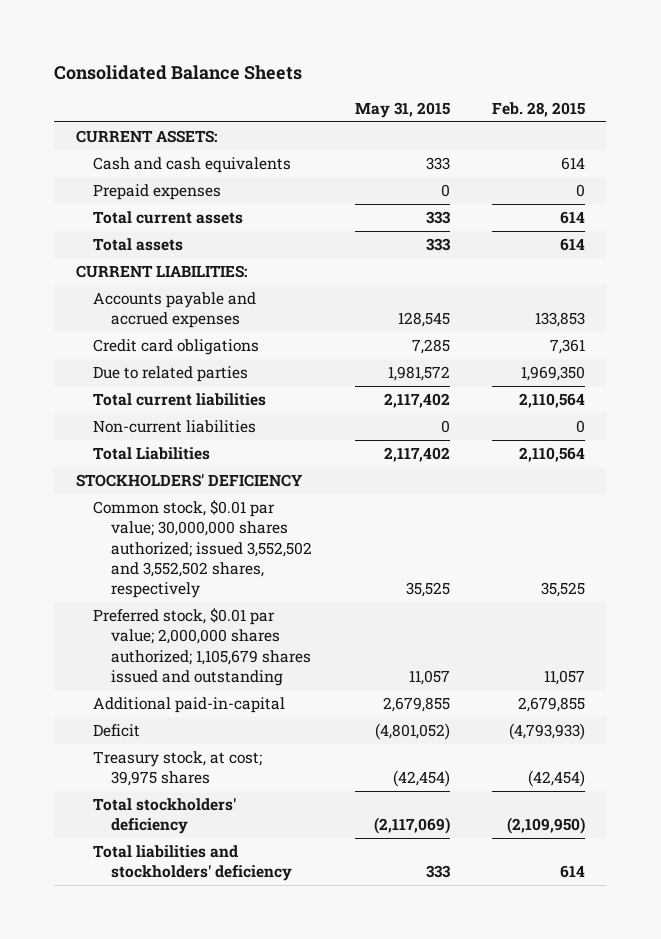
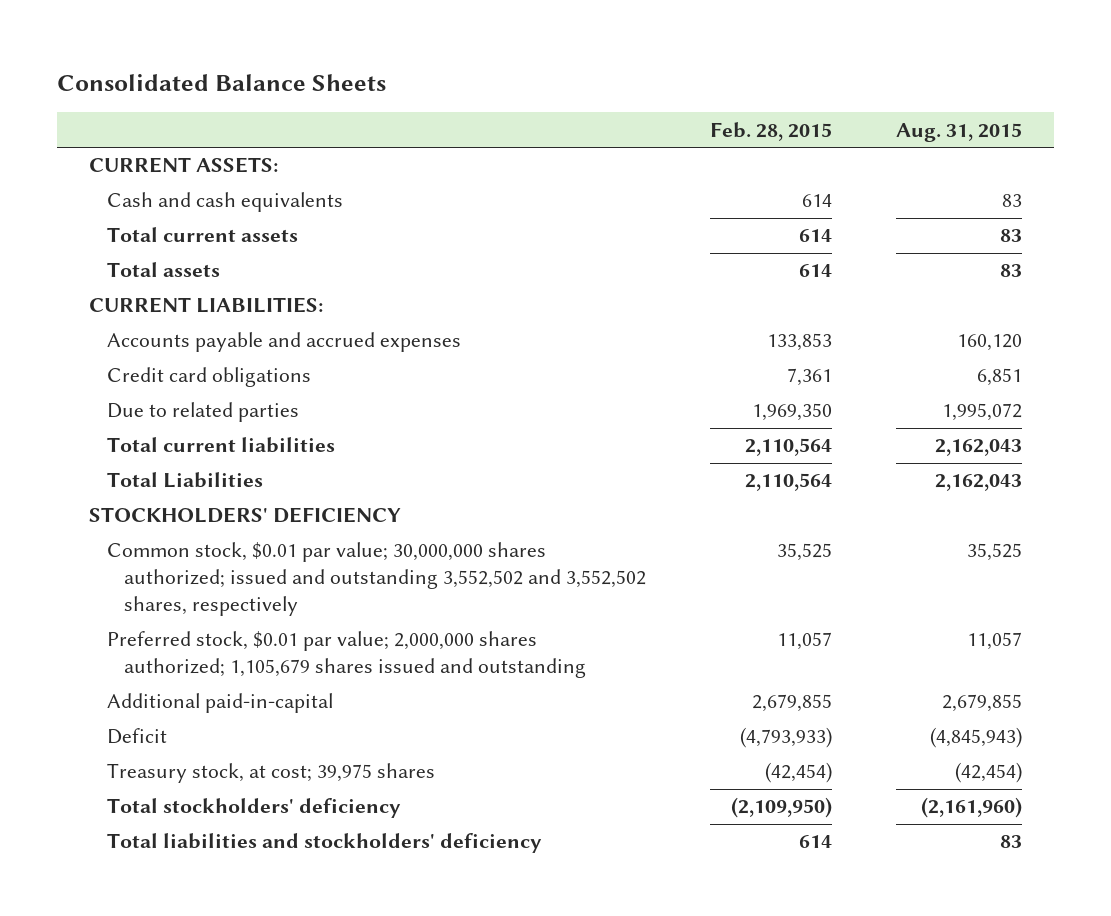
[354,101,450,118] May 31, 2015 -> none
none -> [895,122,1022,142] Aug. 31, 2015
[93,184,222,201] Prepaid expenses -> none
[93,420,257,434] Non-current liabilities -> none
[93,500,313,598] Common stock, $0.01 par value; 30,000,000 shares authorized; issued 3,552,502 and 3,552,502 shares, respectively -> [106,542,646,617] Common stock, $0.01 par value; 30,000,000 shares authorized; issued and outstanding 3,552,502 and 3,552,502 shares, respectively

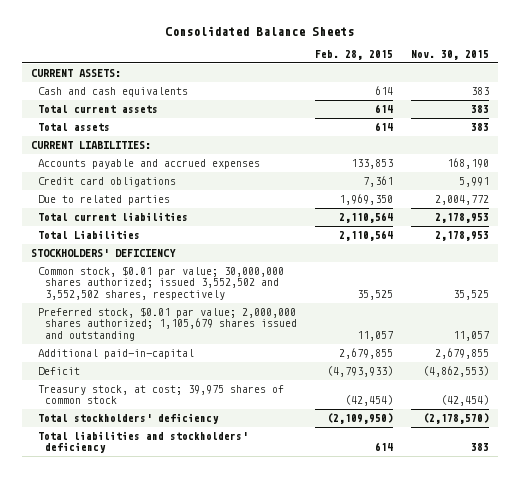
[895,122,1022,142] Aug. 31, 2015 -> none
none -> [411,49,490,60] Nov. 30, 2015
[106,542,646,617] Common stock, $0.01 par value; 30,000,000 shares authorized; issued and outstanding 3,552,502 and 3,552,502 shares, respectively -> [37,266,284,300] Common stock, $0.01 par value; 30,000,000 shares authorized; issued 3,552,502 and 3,552,502 shares, respectively
[106,763,435,784] Treasury stock, at cost; 39,975 shares -> [37,385,284,405] Treasury stock, at cost; 39,975 shares of common stock

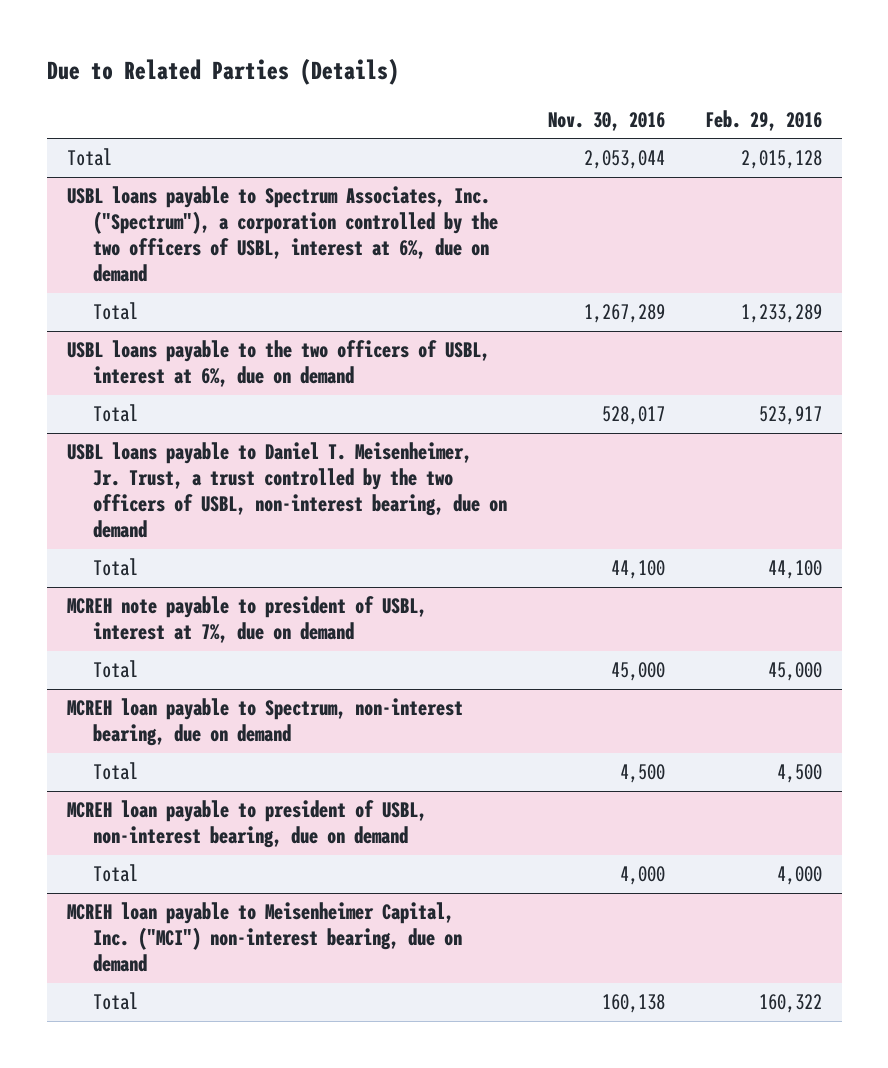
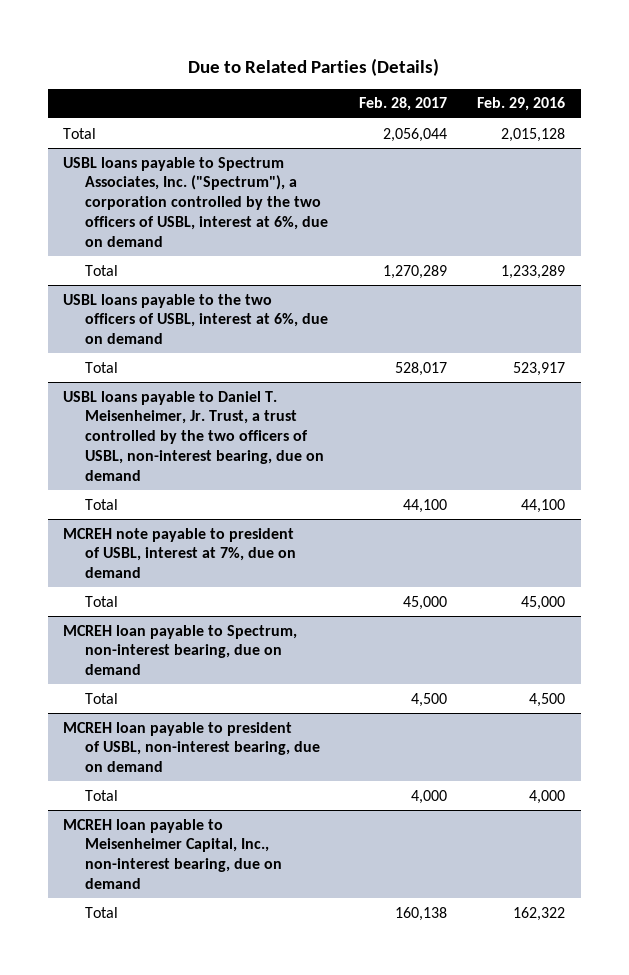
[547,111,665,131] Nov. 30, 2016 -> none
none -> [358,97,447,112] Feb. 28, 2017
[66,902,463,973] MCREH loan payable to Meisenheimer Capital, Inc. ("MCI") non-interest bearing, due on demand -> [63,818,282,889] MCREH loan payable to Meisenheimer Capital, Inc., non-interest bearing, due on demand
[758,994,822,1014] 160,322 -> [513,906,566,921] 162,322

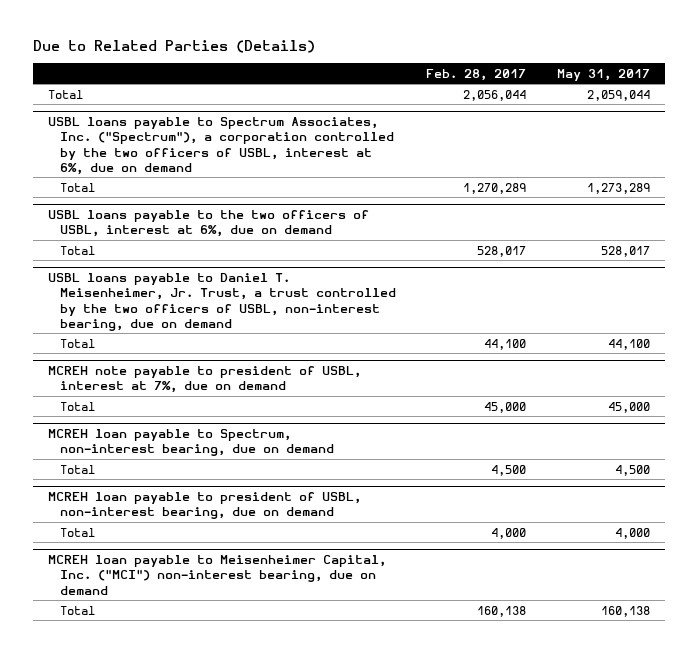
[477,97,566,112] Feb. 29, 2016 -> none
none -> [556,68,650,81] May 31, 2017
[63,818,282,889] MCREH loan payable to Meisenheimer Capital, Inc., non-interest bearing, due on demand -> [48,555,387,595] MCREH loan payable to Meisenheimer Capital, Inc. ("MCI") non-interest bearing, due on demand

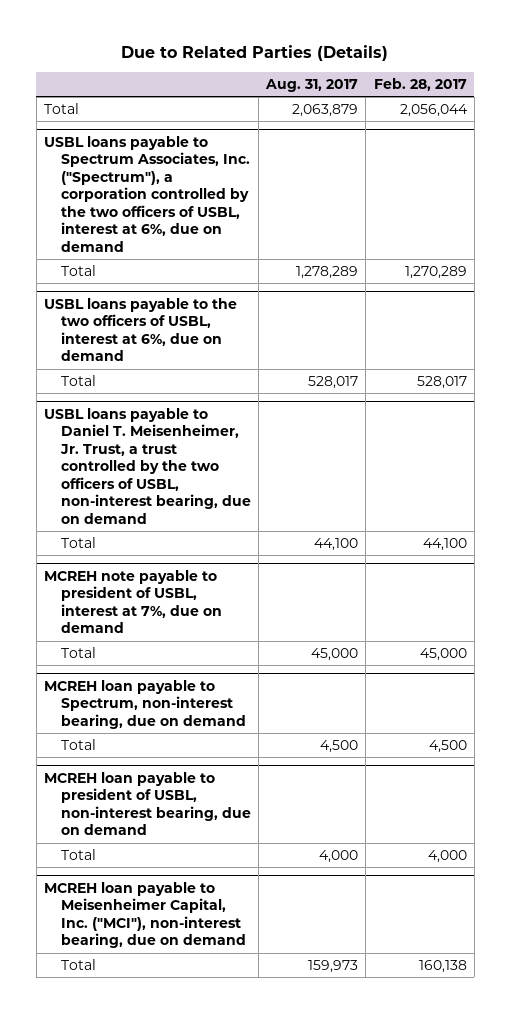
[556,68,650,81] May 31, 2017 -> none
none -> [265,78,359,92] Aug. 31, 2017
[48,555,387,595] MCREH loan payable to Meisenheimer Capital, Inc. ("MCI") non-interest bearing, due on demand -> [44,881,246,949] MCREH loan payable to Meisenheimer Capital, Inc. ("MCI"), non-interest bearing, due on demand

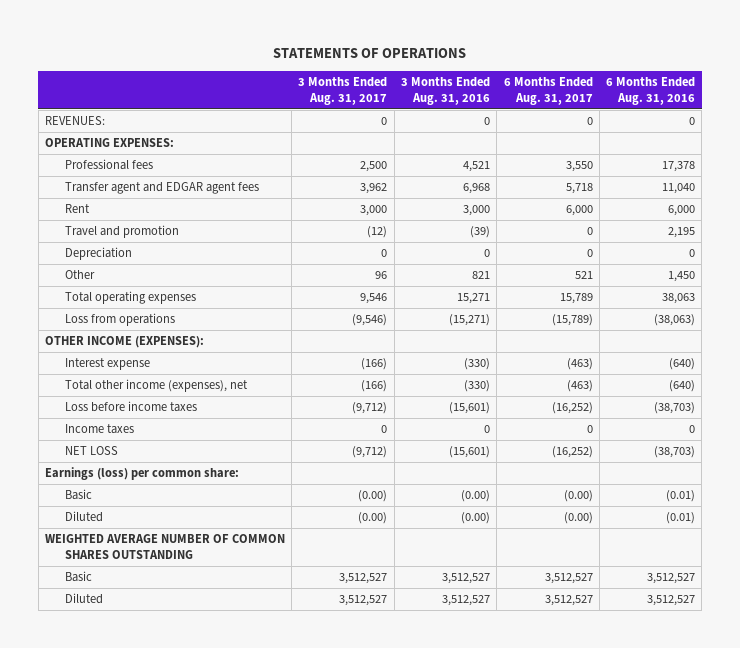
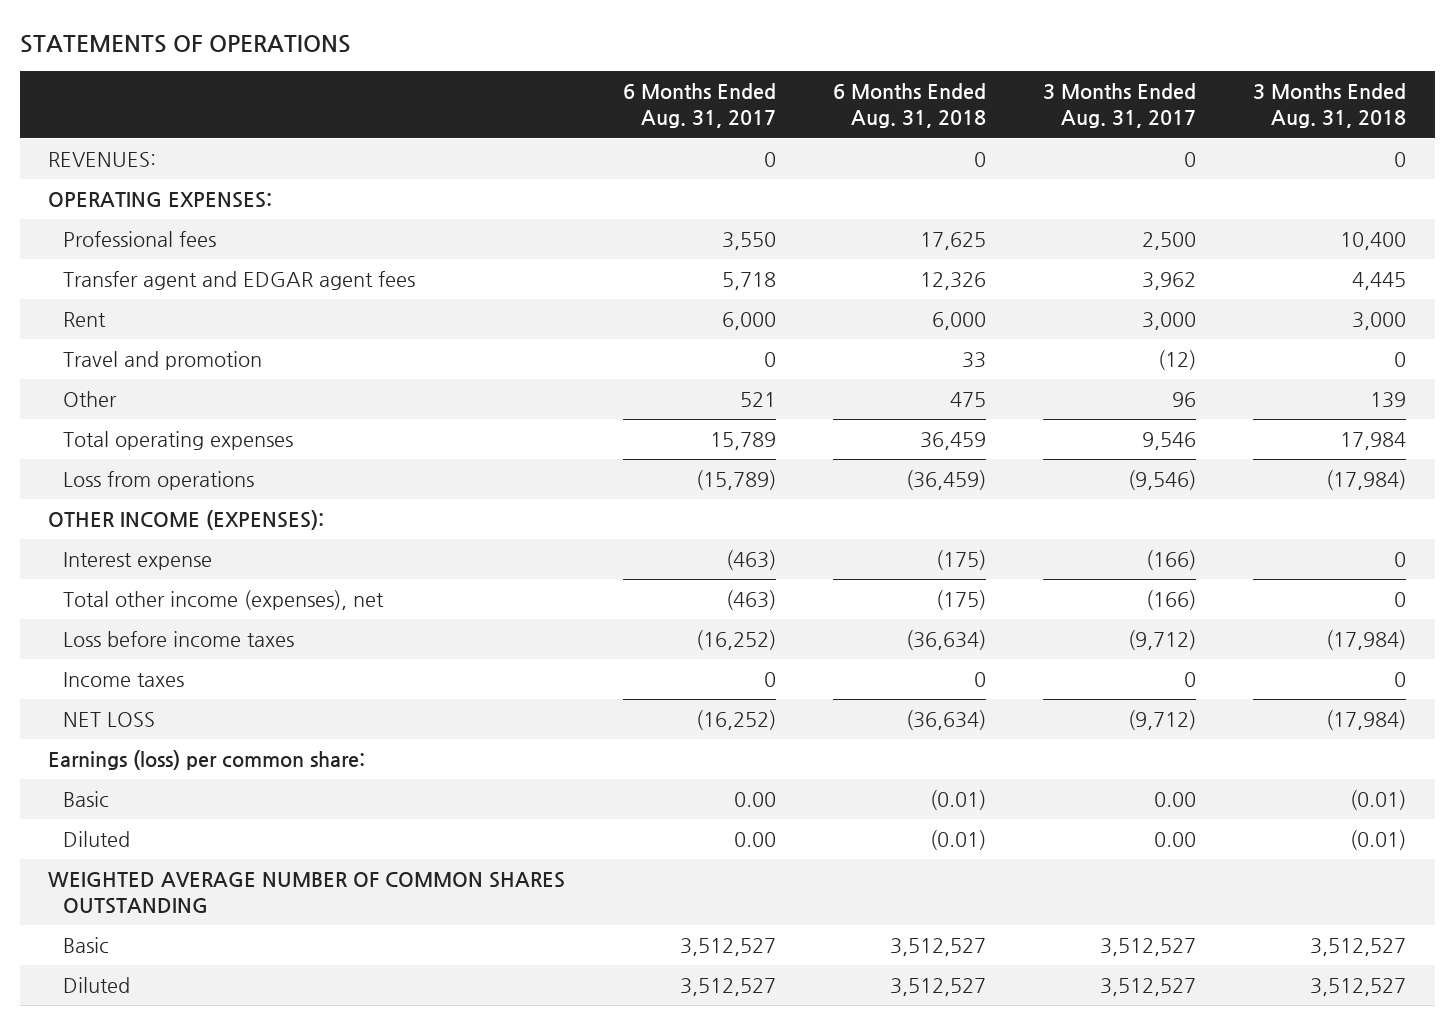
[401,76,491,106] 3 Months Ended Aug. 31, 2016 -> none
[606,76,696,106] 6 Months Ended Aug. 31, 2016 -> none
none -> [832,83,986,129] 6 Months Ended Aug. 31, 2018
none -> [1252,83,1406,129] 3 Months Ended Aug. 31, 2018
[64,246,132,260] Depreciation -> none
[358,489,388,502] (0.00) -> [1153,792,1196,808] 0.00
[563,489,593,502] (0.00) -> [733,792,776,808] 0.00
[358,511,388,524] (0.00) -> [1153,832,1196,848] 0.00
[563,511,593,524] (0.00) -> [733,832,776,848] 0.00

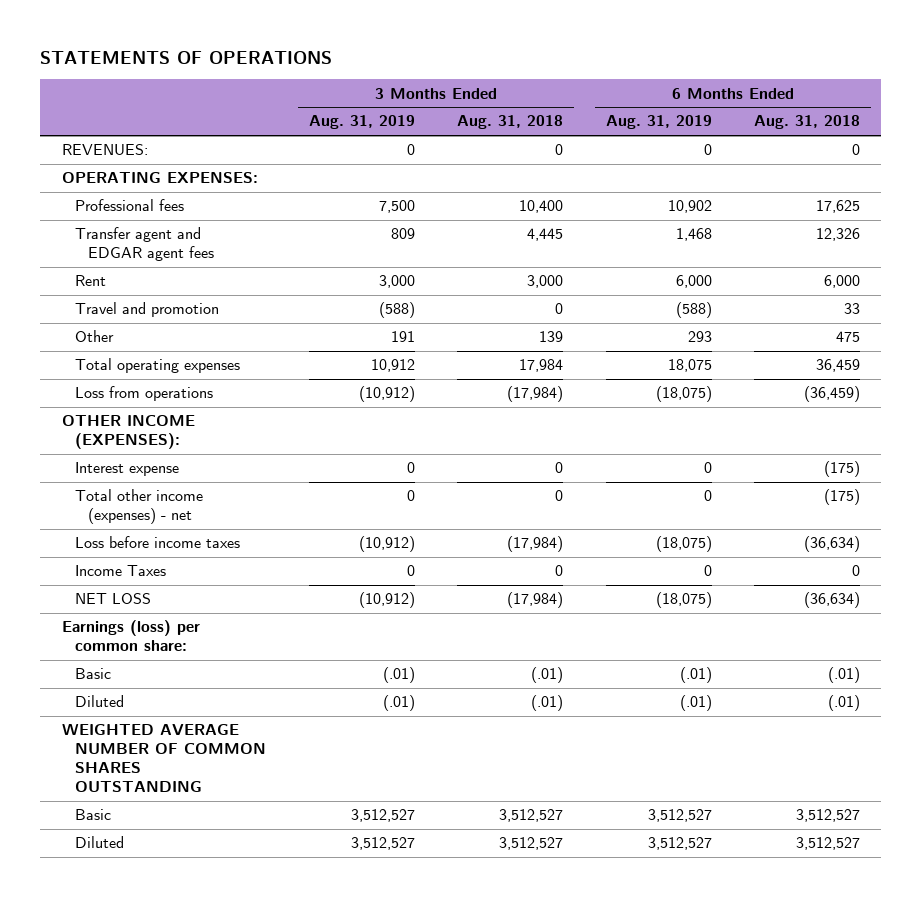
[622,83,776,129] 6 Months Ended Aug. 31, 2017 -> none
[1042,83,1196,129] 3 Months Ended Aug. 31, 2017 -> none
none -> [308,115,415,130] Aug. 31, 2019
none -> [605,115,712,130] Aug. 31, 2019
[63,590,385,611] Total other income (expenses), net -> [74,489,203,525] Total other income (expenses) - net
[63,672,185,688] Income taxes -> [74,565,166,577] Income Taxes
[929,790,986,811] (0.01) -> [828,667,861,684] (.01)
[1349,790,1406,811] (0.01) -> [531,667,564,684] (.01)
[929,830,986,851] (0.01) -> [828,695,861,712] (.01)
[1349,830,1406,851] (0.01) -> [531,695,564,712] (.01)

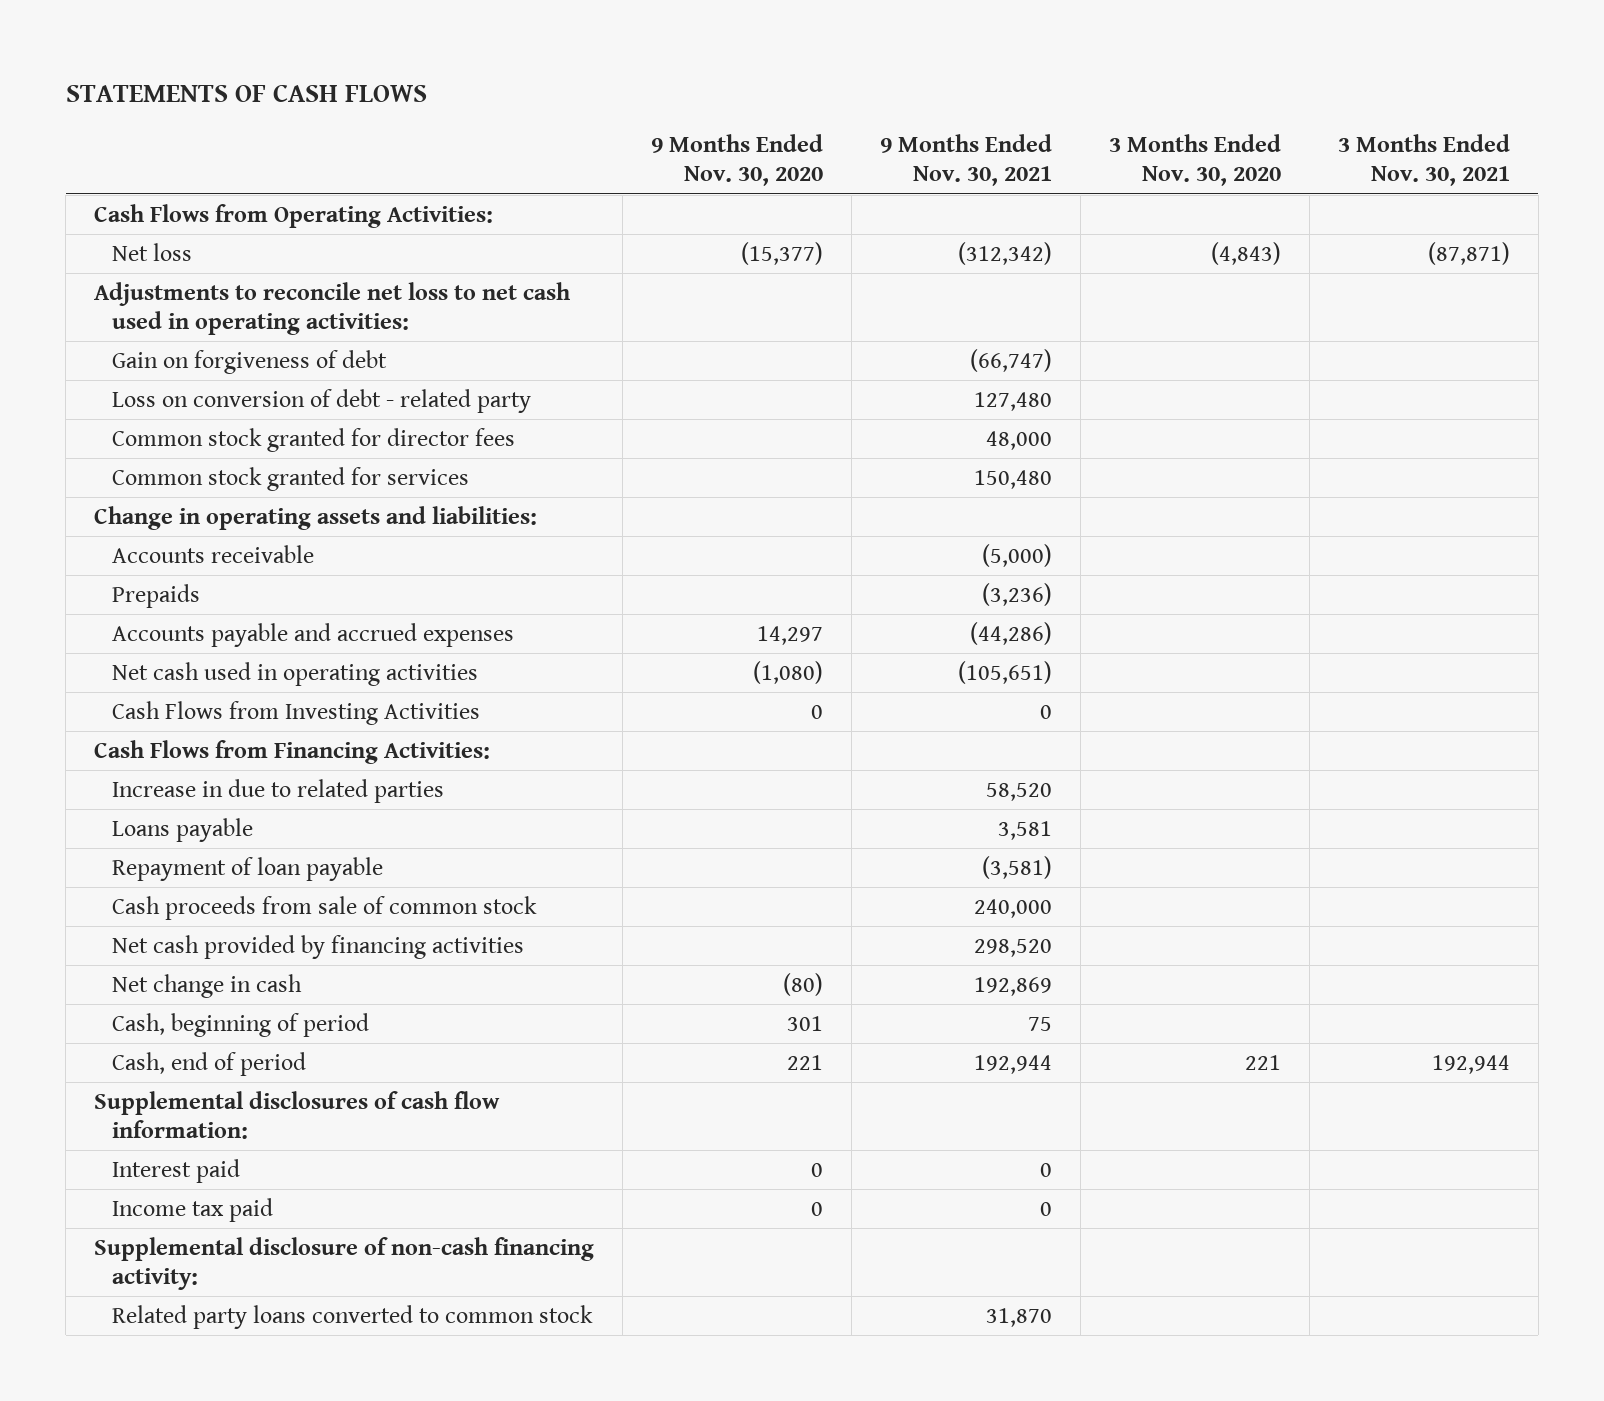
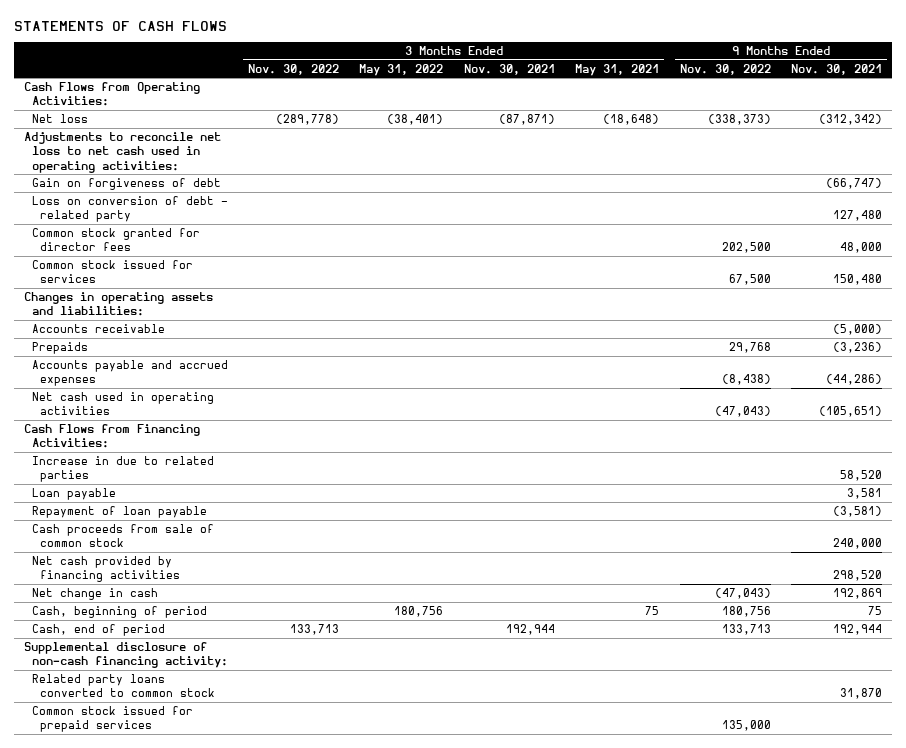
[651,134,824,187] 9 Months Ended Nov. 30, 2020 -> none
[1108,134,1281,187] 3 Months Ended Nov. 30, 2020 -> none
none -> [248,63,340,75] Nov. 30, 2022
none -> [359,63,444,76] May 31, 2022
none -> [575,63,660,76] May 31, 2021
none -> [679,63,771,75] Nov. 30, 2022
[111,466,469,491] Common stock granted for services -> [31,260,193,284] Common stock issued for services
[94,505,538,530] Change in operating assets and liabilities: -> [23,292,213,317] Changes in operating assets and liabilities:
[111,700,480,725] Cash Flows from Investing Activities -> none
[111,817,253,842] Loans payable -> [31,488,116,501] Loan payable
[94,1090,501,1140] Supplemental disclosures of cash flow information: -> none
[111,1158,240,1183] Interest paid -> none
[111,1197,273,1222] Income tax paid -> none
none -> [31,706,193,733] Common stock issued for prepaid services

